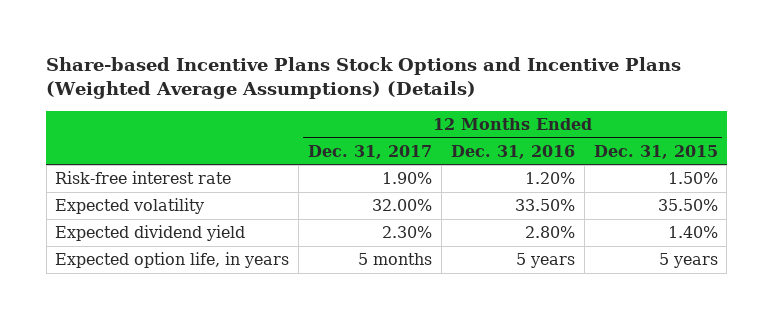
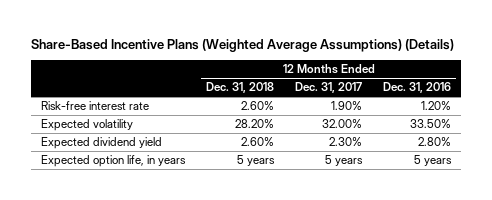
[46,56,682,100] Share-based Incentive Plans Stock Options and Incentive Plans (Weighted Average Assumptions) (Details) -> [30,38,454,52] Share-Based Incentive Plans (Weighted Average Assumptions) (Details)
[593,144,718,159] Dec. 31, 2015 -> none
none -> [206,82,275,94] Dec. 31, 2018
[358,253,433,266] 5 months -> [325,155,364,167] 5 years

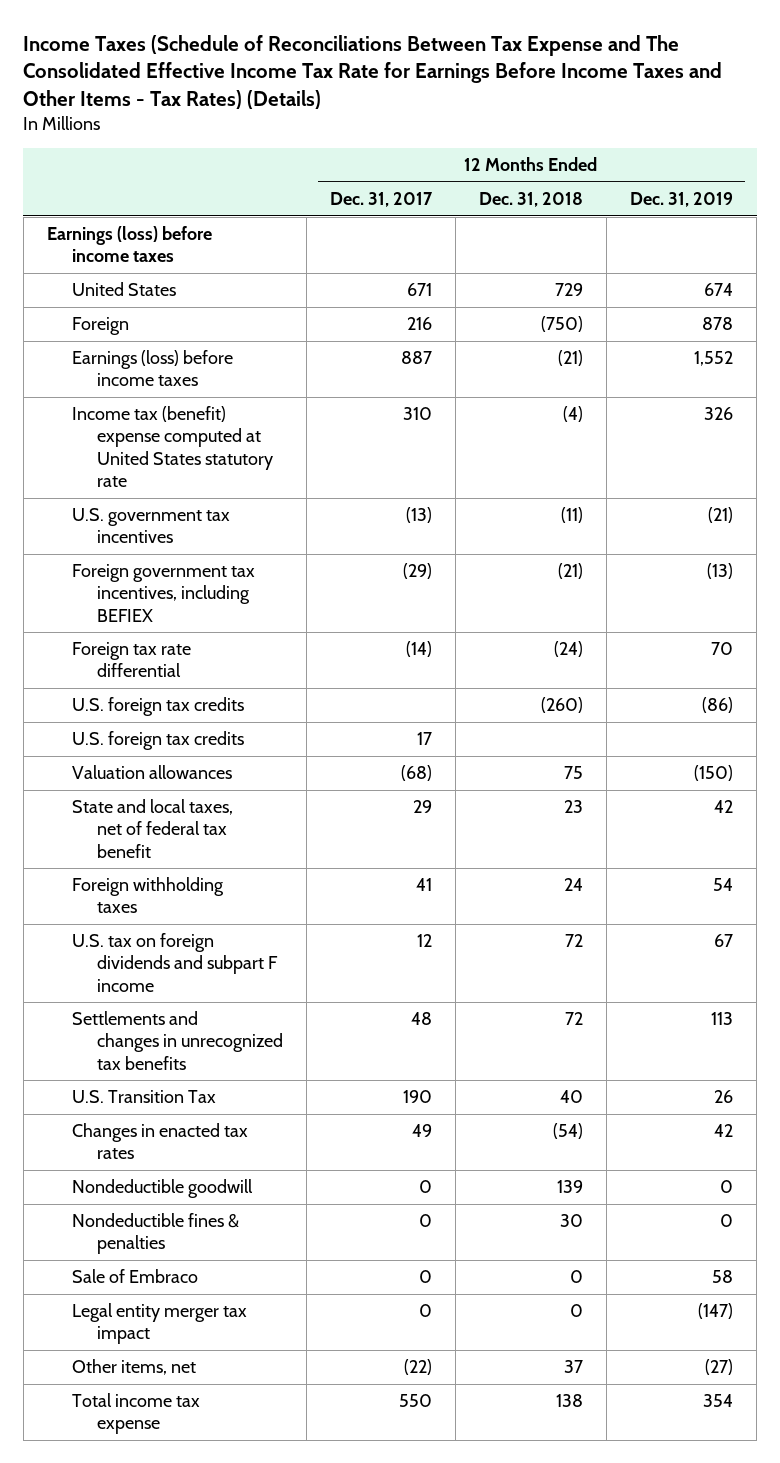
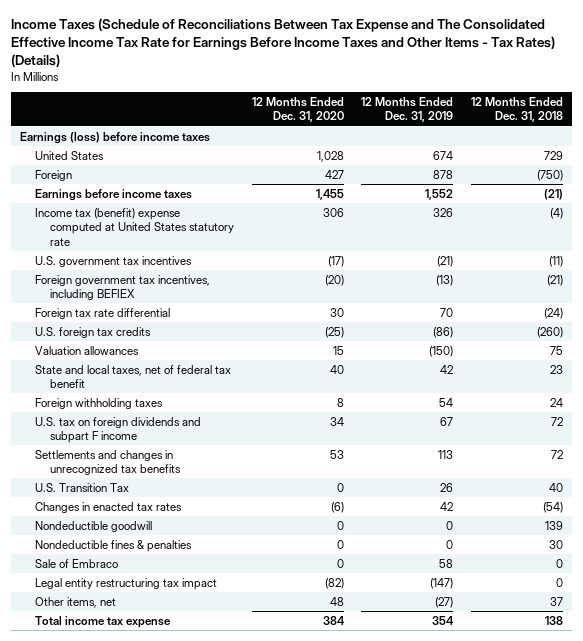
[329,191,433,207] Dec. 31, 2017 -> none
none -> [251,96,344,123] 12 Months Ended Dec. 31, 2020
[71,350,233,387] Earnings (loss) before income taxes -> [34,188,192,201] Earnings before income taxes
[71,731,244,751] U.S. foreign tax credits -> none
[71,1303,247,1345] Legal entity merger tax impact -> [34,577,217,590] Legal entity restructuring tax impact

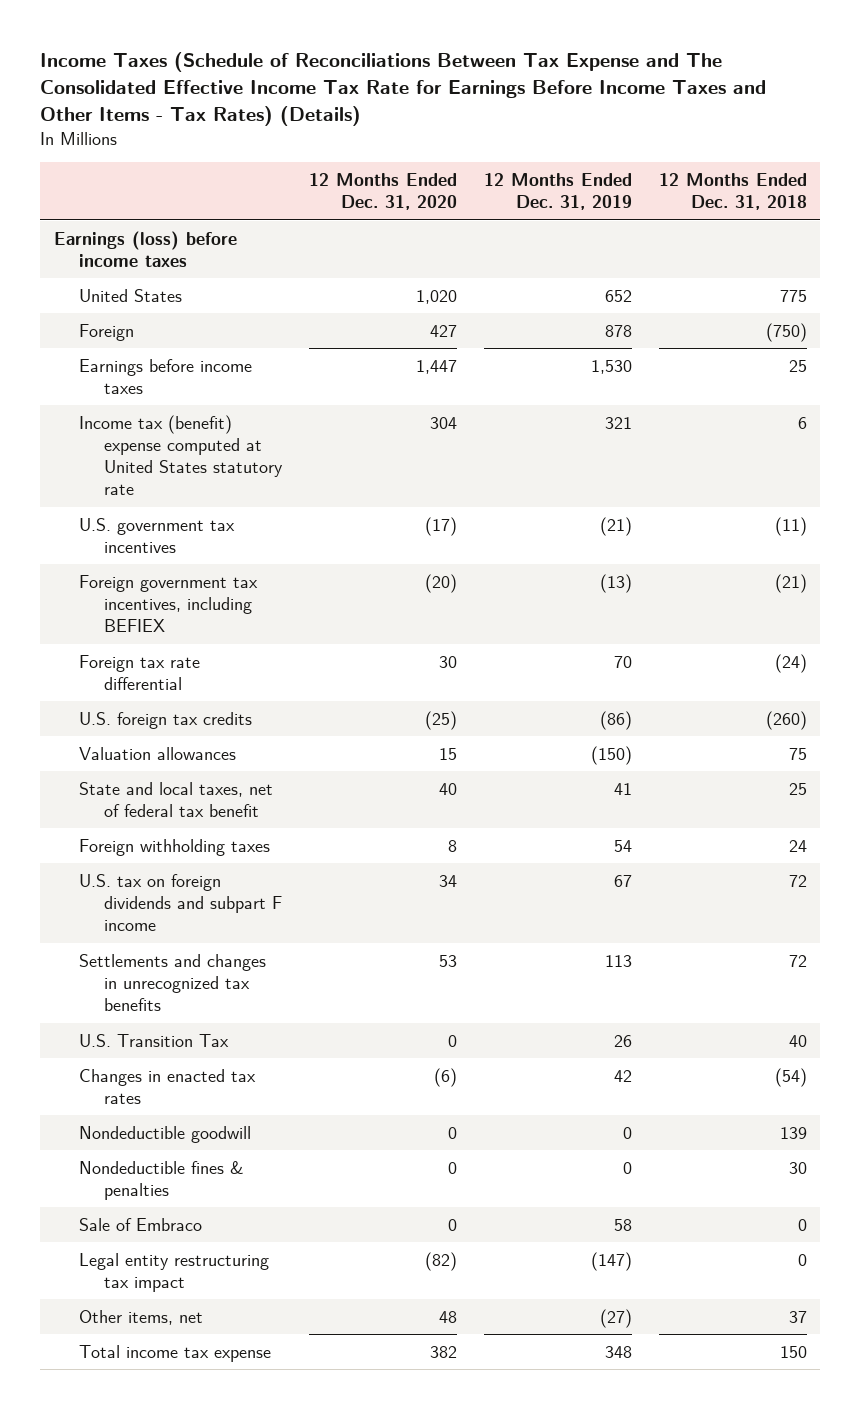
[316,150,344,162] 1,028 -> [415,289,457,304] 1,020
[433,150,454,160] 674 -> [604,289,632,302] 652
[544,150,564,160] 729 -> [779,289,807,302] 775
[315,188,344,200] 1,455 -> [415,359,457,374] 1,447
[425,188,454,200] 1,552 -> [590,359,632,374] 1,530
[544,188,564,200] (21) -> [788,359,807,372] 25
[322,207,344,217] 306 -> [429,416,457,429] 304
[433,207,454,217] 326 -> [604,416,632,429] 321
[550,207,564,219] (4) -> [797,416,807,429] 6
[440,364,454,374] 42 -> [613,782,632,795] 41
[550,364,564,374] 23 -> [788,782,807,795] 25
[322,615,345,625] 384 -> [429,1345,457,1358] 382
[432,615,455,625] 354 -> [604,1345,632,1358] 348
[545,615,564,625] 138 -> [779,1345,807,1358] 150

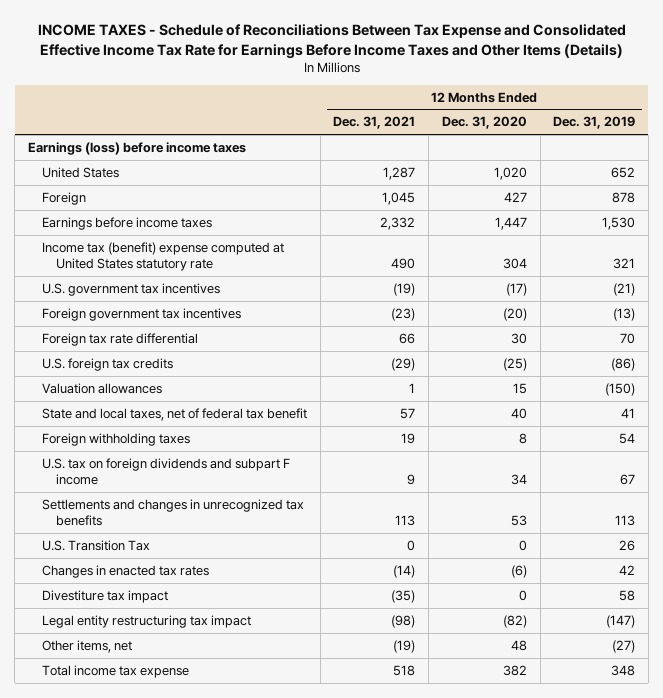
[40,52,767,127] Income Taxes (Schedule of Reconciliations Between Tax Expense and The Consolidated Effective Income Tax Rate for Earnings Before Income Taxes and Other Items - Tax Rates) (Details) -> [37,23,626,59] INCOME TAXES - Schedule of Reconciliations Between Tax Expense and Consolidated Effective Income Tax Rate for Earnings Before Income Taxes and Other Items (Details)
[658,172,807,210] 12 Months Ended Dec. 31, 2018 -> none
none -> [333,116,416,130] Dec. 31, 2021
[78,574,258,632] Foreign government tax incentives, including BEFIEX -> [41,307,241,321] Foreign government tax incentives
[78,1125,251,1143] Nondeductible goodwill -> none
[78,1160,244,1200] Nondeductible fines & penalties -> none
[78,1217,202,1231] Sale of Embraco -> [41,589,168,603] Divestiture tax impact

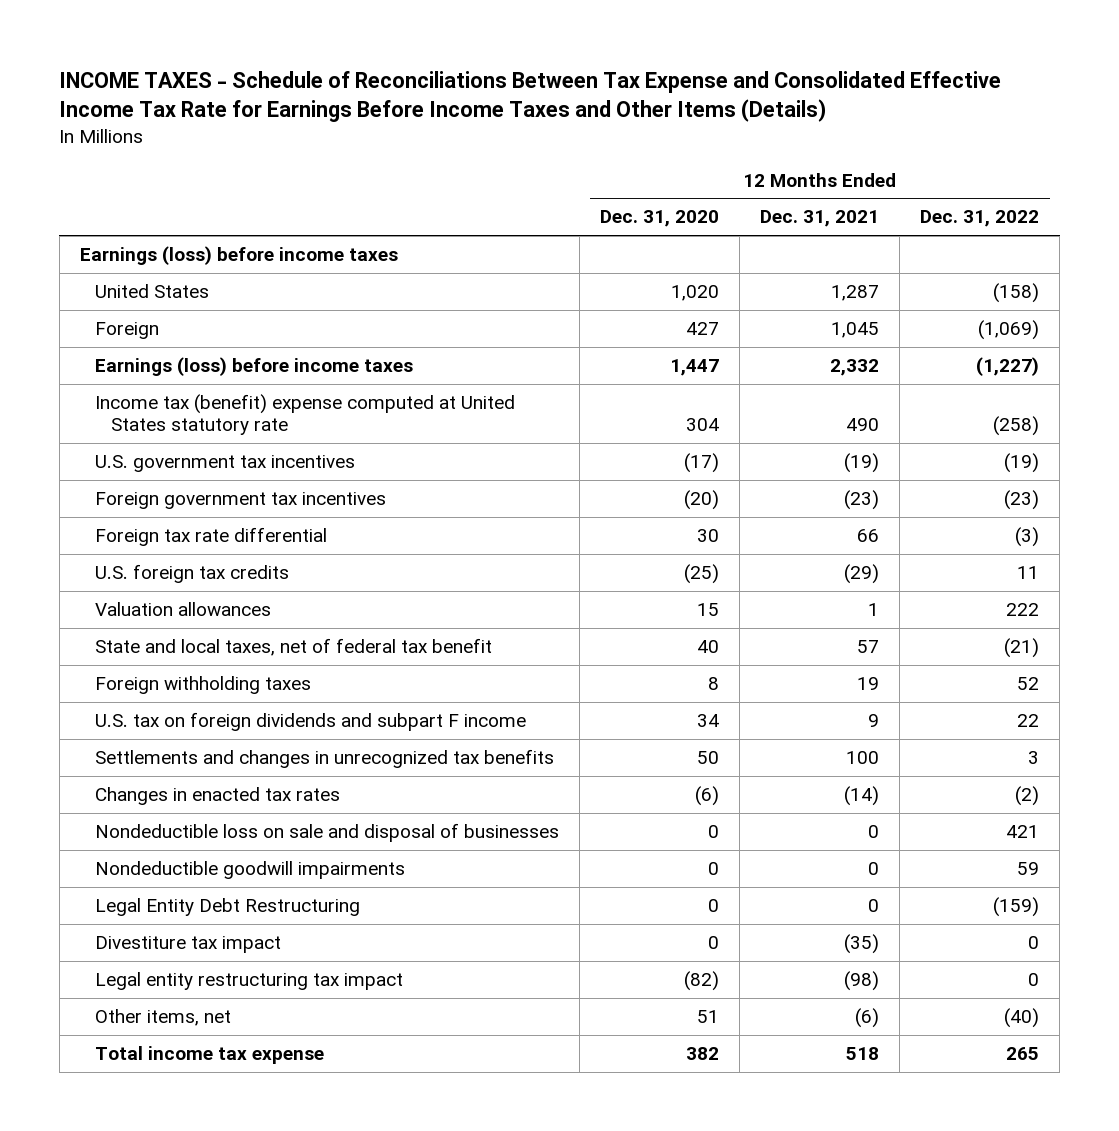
[553,116,636,130] Dec. 31, 2019 -> none
none -> [920,210,1040,228] Dec. 31, 2022
[41,216,212,230] Earnings before income taxes -> [95,357,414,377] Earnings (loss) before income taxes
[41,539,150,551] U.S. Transition Tax -> none
[395,515,416,527] 113 -> [846,751,880,765] 100
[510,515,527,527] 53 -> [697,751,720,765] 50
none -> [95,823,560,843] Nondeductible loss on sale and disposal of businesses
none -> [95,861,406,880] Nondeductible goodwill impairments
none -> [95,898,361,917] Legal Entity Debt Restructuring
[393,639,416,653] (19) -> [855,1008,880,1029] (6)
[510,639,527,651] 48 -> [697,1010,720,1024] 51

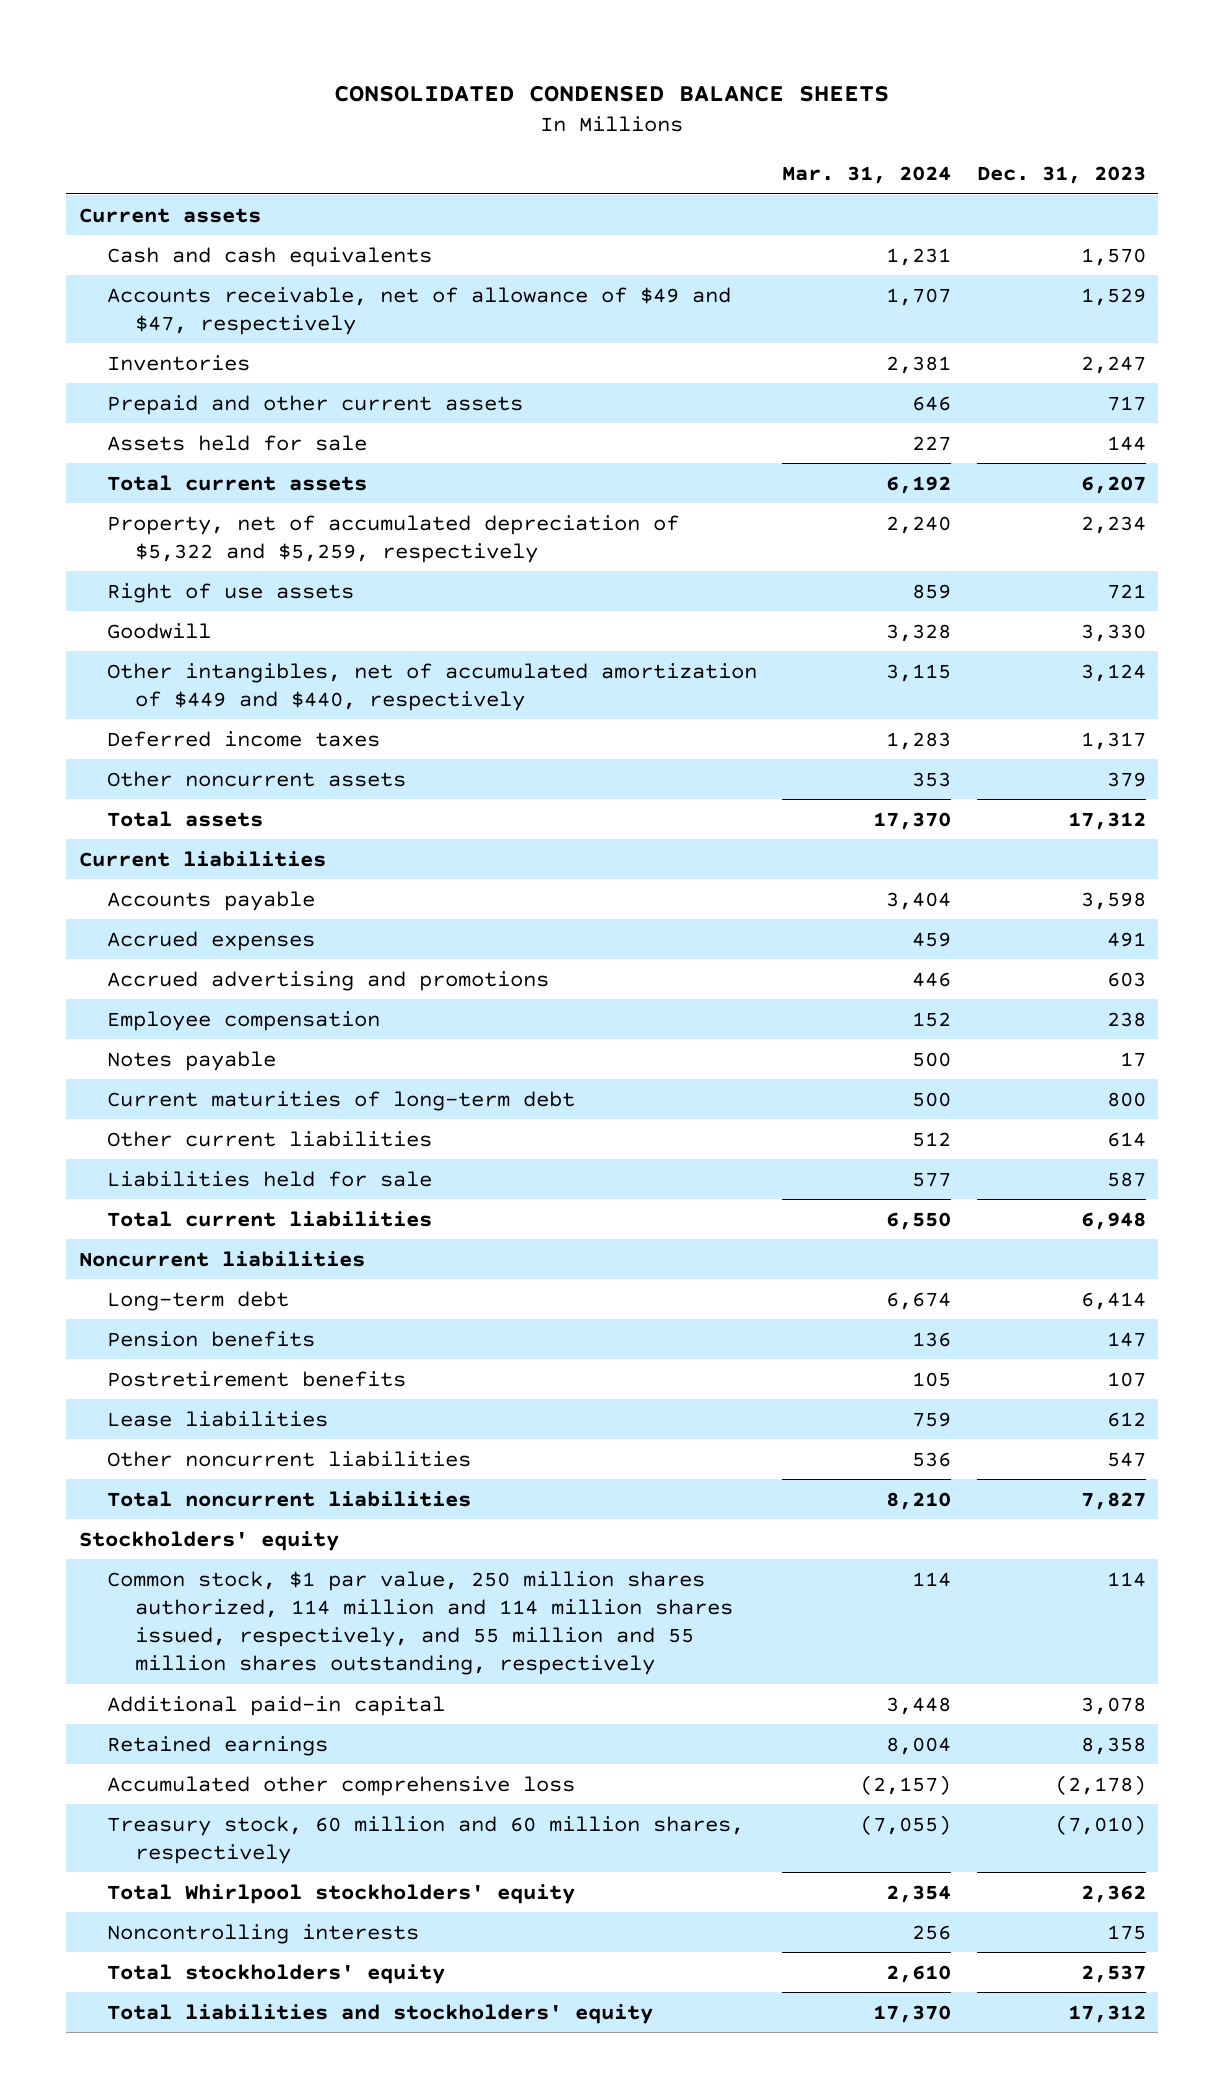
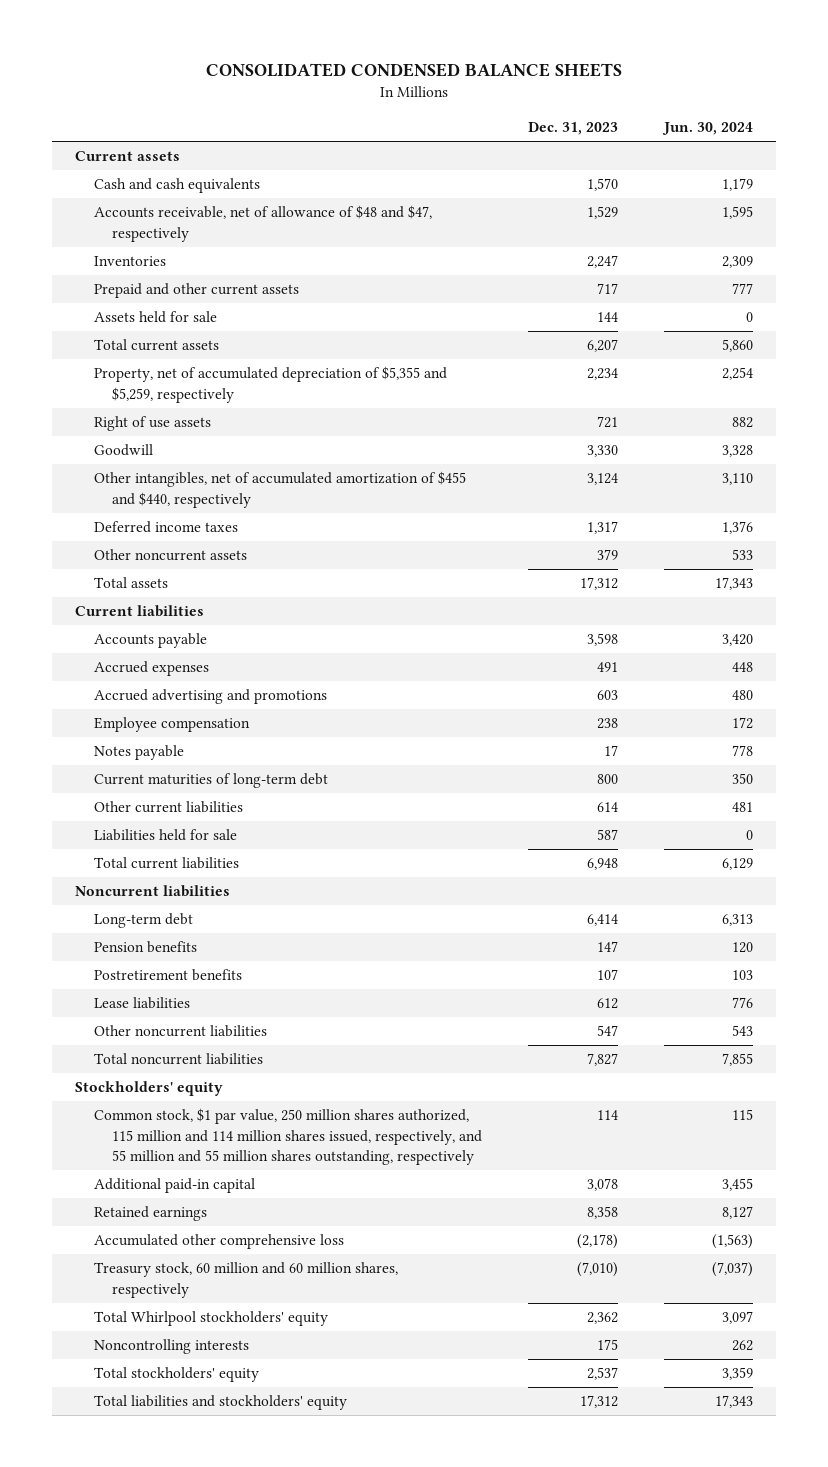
[782,166,952,185] Mar. 31, 2024 -> none
none -> [662,122,754,136] Jun. 30, 2024
[106,286,731,335] Accounts receivable, net of allowance of $49 and $47, respectively -> [93,205,432,242] Accounts receivable, net of allowance of $48 and $47, respectively
[106,514,679,563] Property, net of accumulated depreciation of $5,322 and $5,259, respectively -> [93,366,447,403] Property, net of accumulated depreciation of $5,355 and $5,259, respectively
[106,662,757,711] Other intangibles, net of accumulated amortization of $449 and $440, respectively -> [93,471,466,508] Other intangibles, net of accumulated amortization of $455 and $440, respectively
[106,1570,733,1676] Common stock, $1 par value, 250 million shares authorized, 114 million and 114 million shares issued, respectively, and 55 million and 55 million shares outstanding, respectively -> [93,1108,483,1165] Common stock, $1 par value, 250 million shares authorized, 115 million and 114 million shares issued, respectively, and 55 million and 55 million shares outstanding, respectively

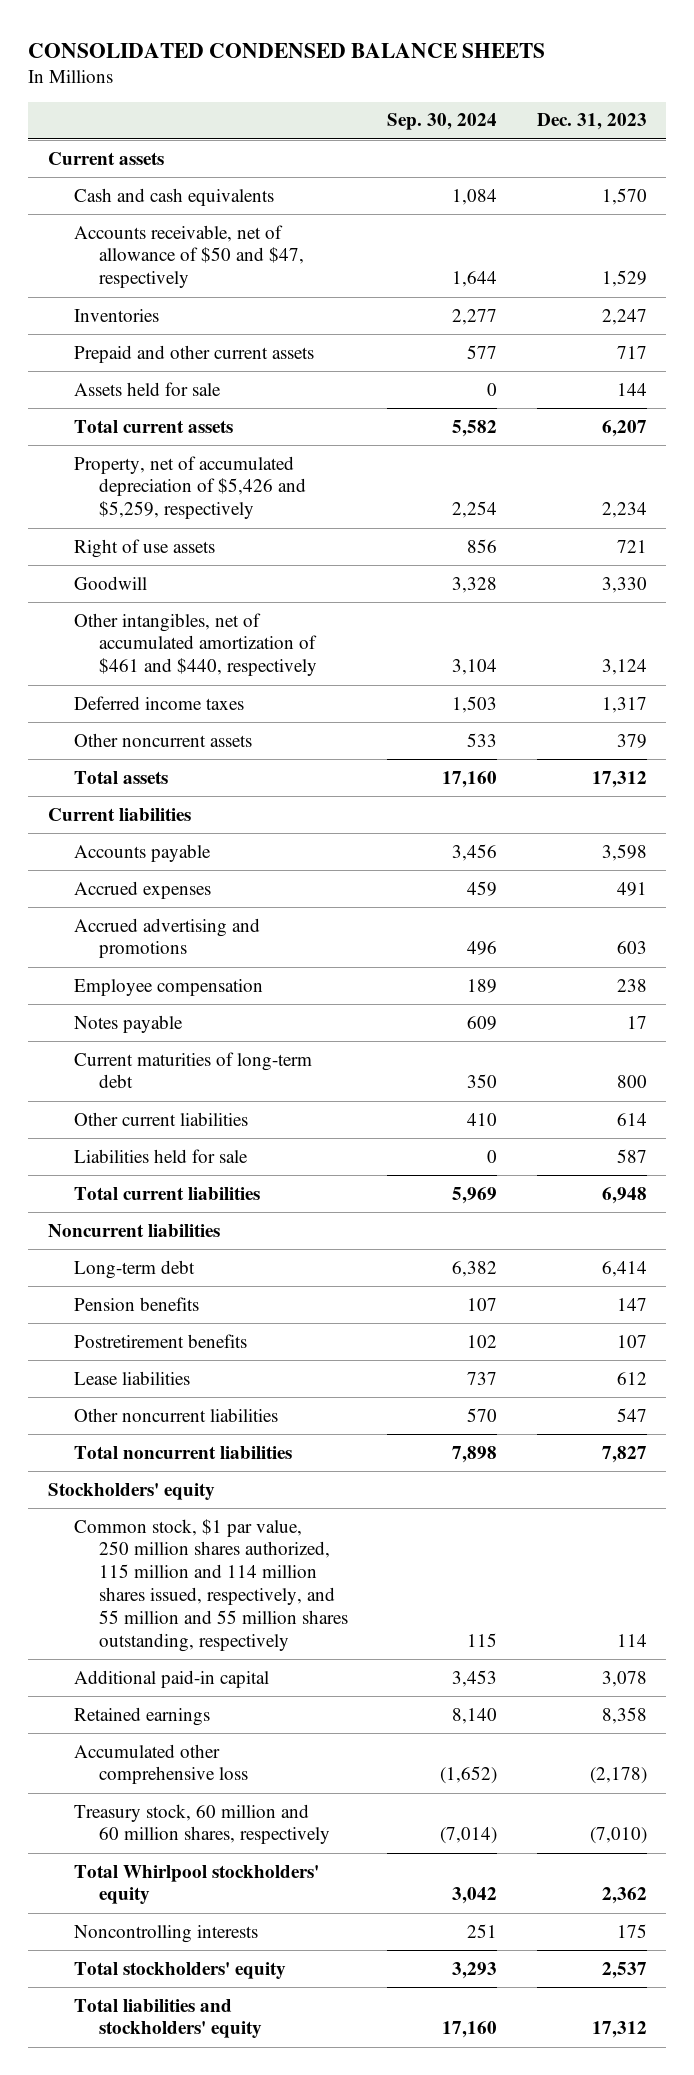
[662,122,754,136] Jun. 30, 2024 -> none
none -> [387,113,498,131] Sep. 30, 2024
[93,205,432,242] Accounts receivable, net of allowance of $48 and $47, respectively -> [73,224,305,289] Accounts receivable, net of allowance of $50 and $47, respectively
[93,366,447,403] Property, net of accumulated depreciation of $5,355 and $5,259, respectively -> [73,455,307,520] Property, net of accumulated depreciation of $5,426 and $5,259, respectively
[93,471,466,508] Other intangibles, net of accumulated amortization of $455 and $440, respectively -> [73,612,318,677] Other intangibles, net of accumulated amortization of $461 and $440, respectively

